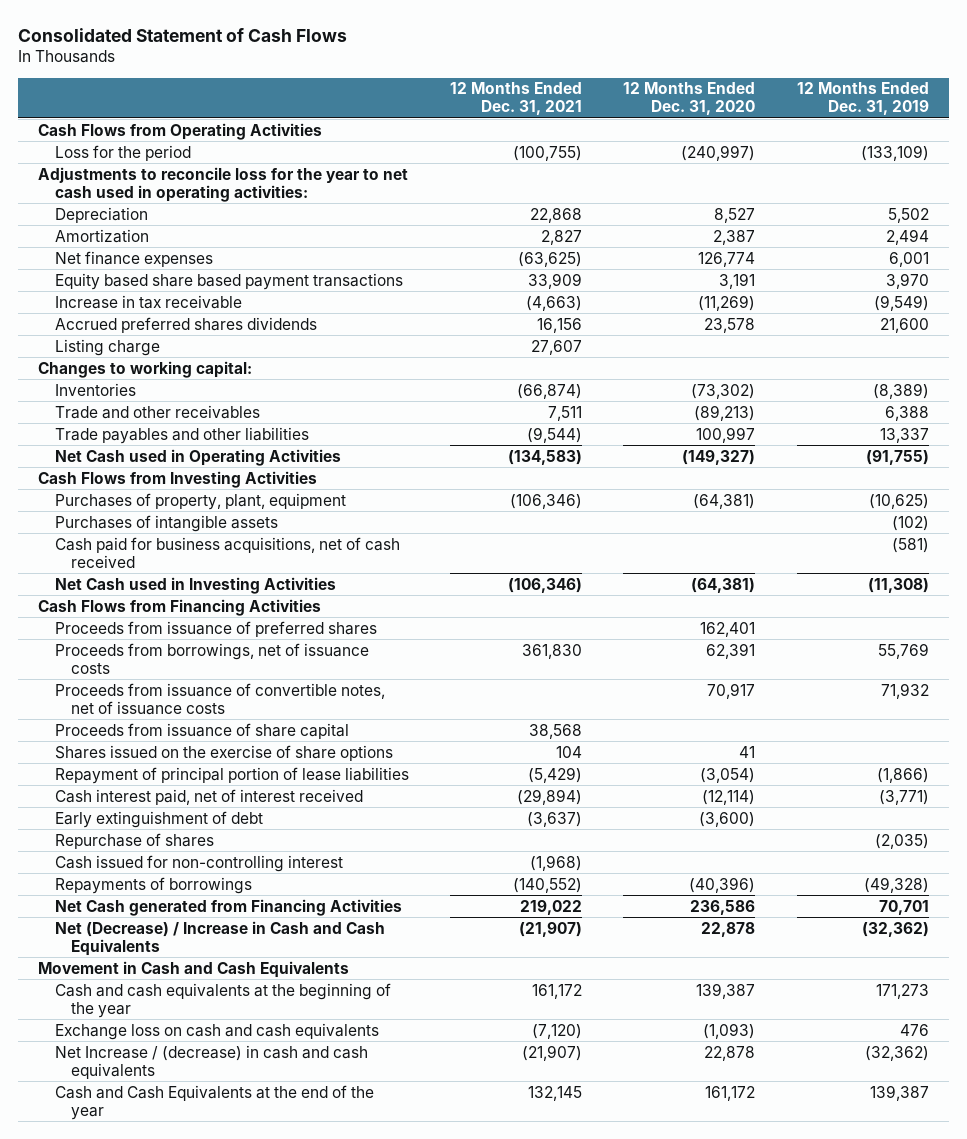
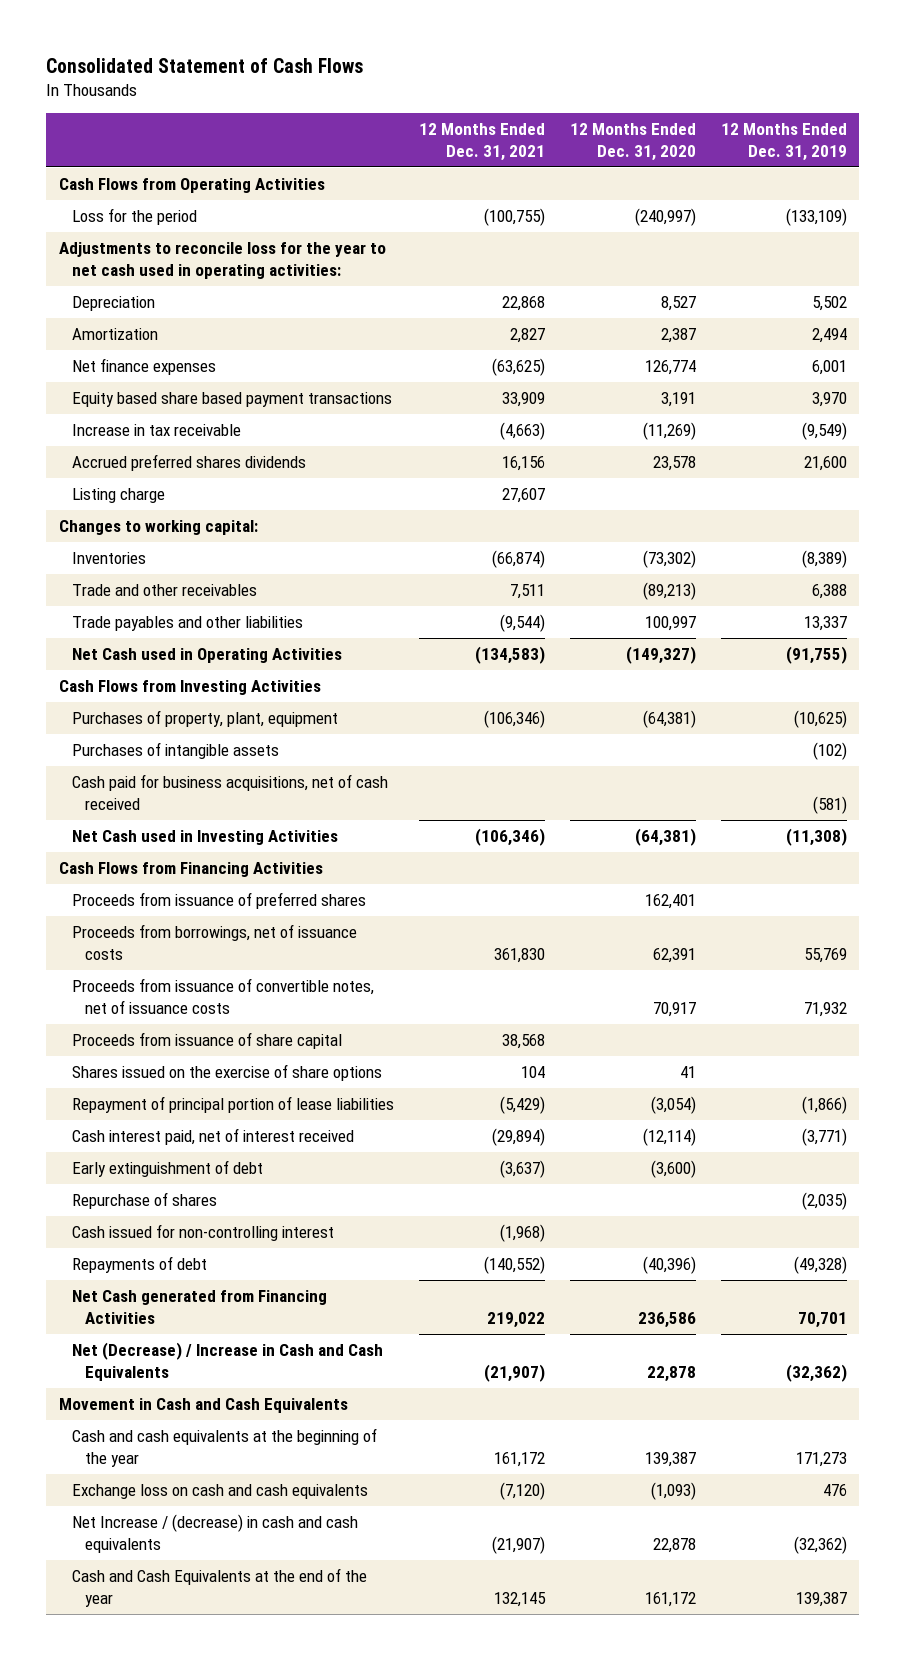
[54,876,252,894] Repayments of borrowings -> [71,1256,207,1274] Repayments of debt

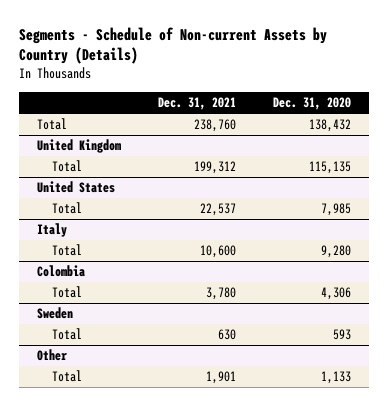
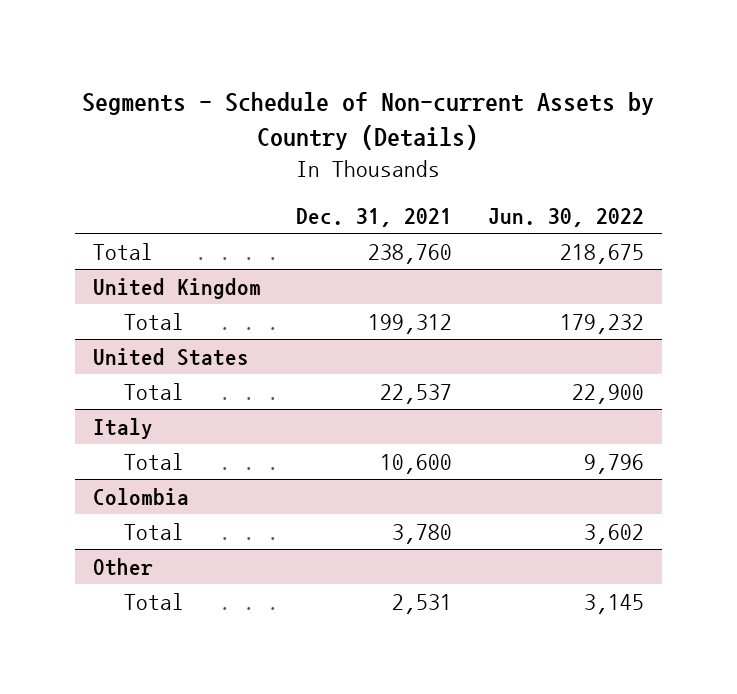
[272,96,351,110] Dec. 31, 2020 -> none
none -> [487,207,644,227] Jun. 30, 2022
[37,307,74,320] Sweden -> none
[51,328,82,341] Total -> none
[205,371,236,385] 1,901 -> [392,593,453,614] 2,531

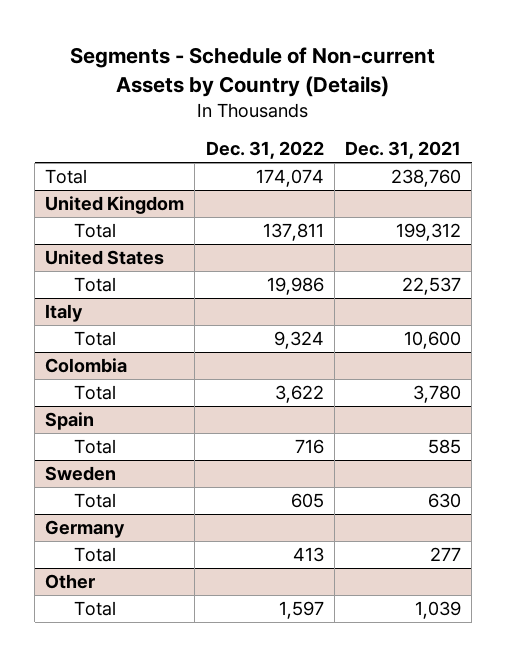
[487,207,644,227] Jun. 30, 2022 -> none
none -> [205,141,324,160] Dec. 31, 2022
none -> [45,412,95,431] Spain
none -> [74,439,117,455] Total
none -> [45,466,117,482] Sweden
none -> [74,493,117,509] Total
none -> [45,520,126,539] Germany
none -> [74,547,117,563] Total
[392,593,453,614] 2,531 -> [414,601,461,620] 1,039

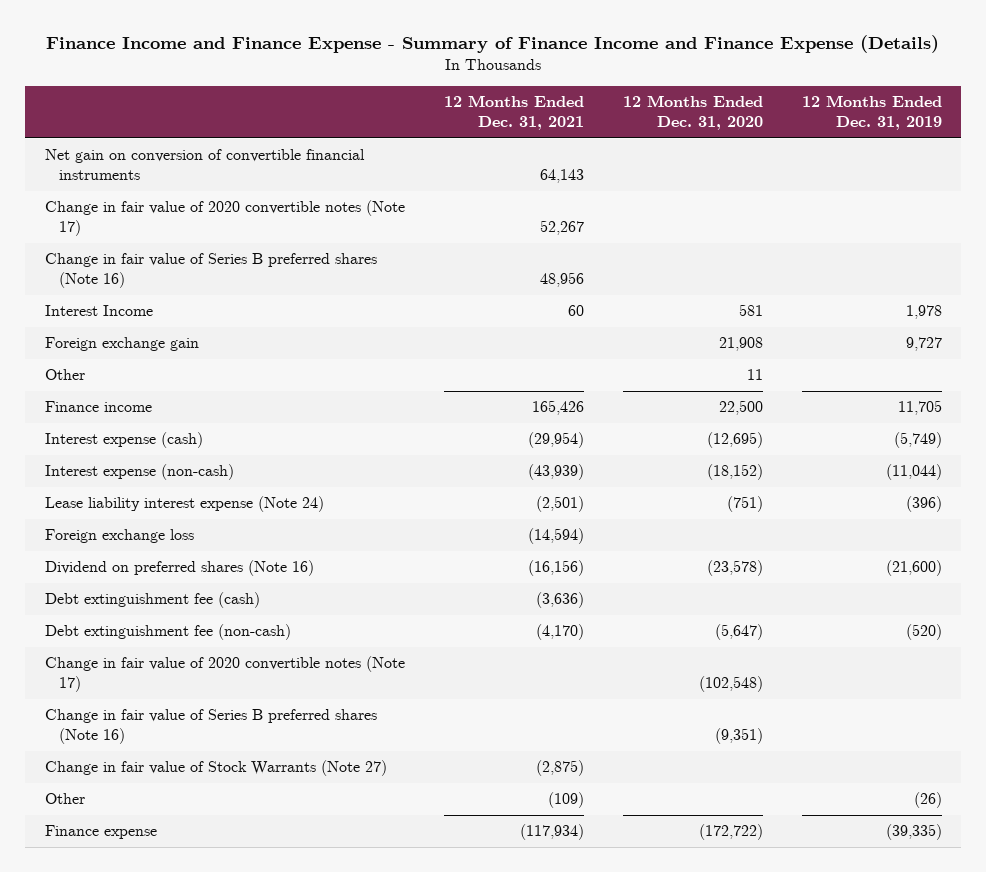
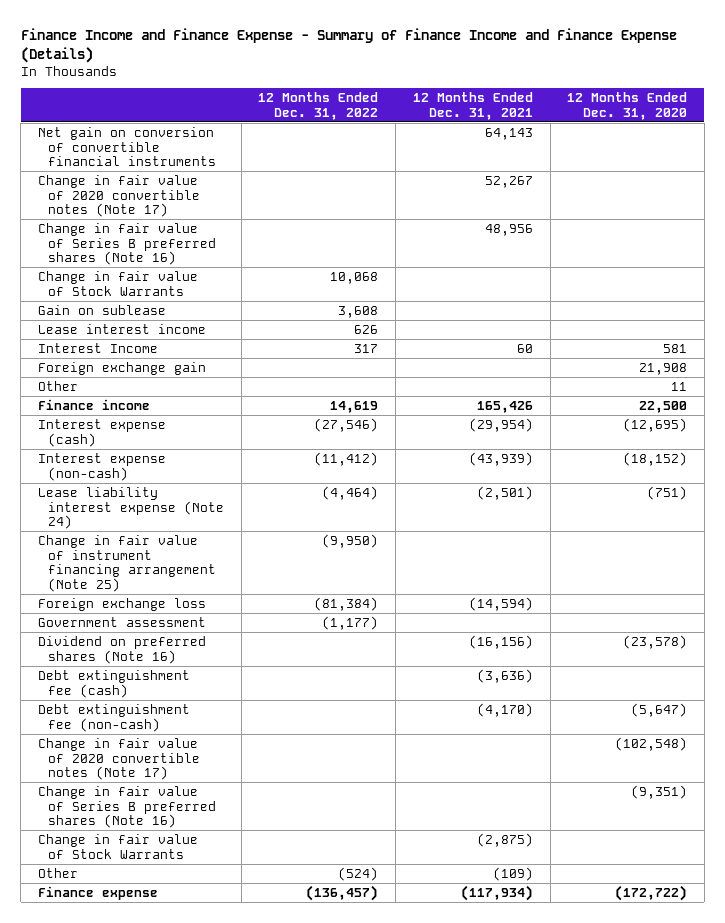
[801,94,942,130] 12 Months Ended Dec. 31, 2019 -> none
none -> [258,91,379,120] 12 Months Ended Dec. 31, 2022
none -> [37,270,198,296] Change in fair value of Stock Warrants
none -> [37,304,166,315] Gain on sublease
none -> [37,323,206,334] Lease interest income
none -> [37,534,217,593] Change in fair value of instrument financing arrangement (Note 25)
none -> [37,616,206,627] Government assessment
[44,760,387,777] Change in fair value of Stock Warrants (Note 27) -> [37,833,198,859] Change in fair value of Stock Warrants

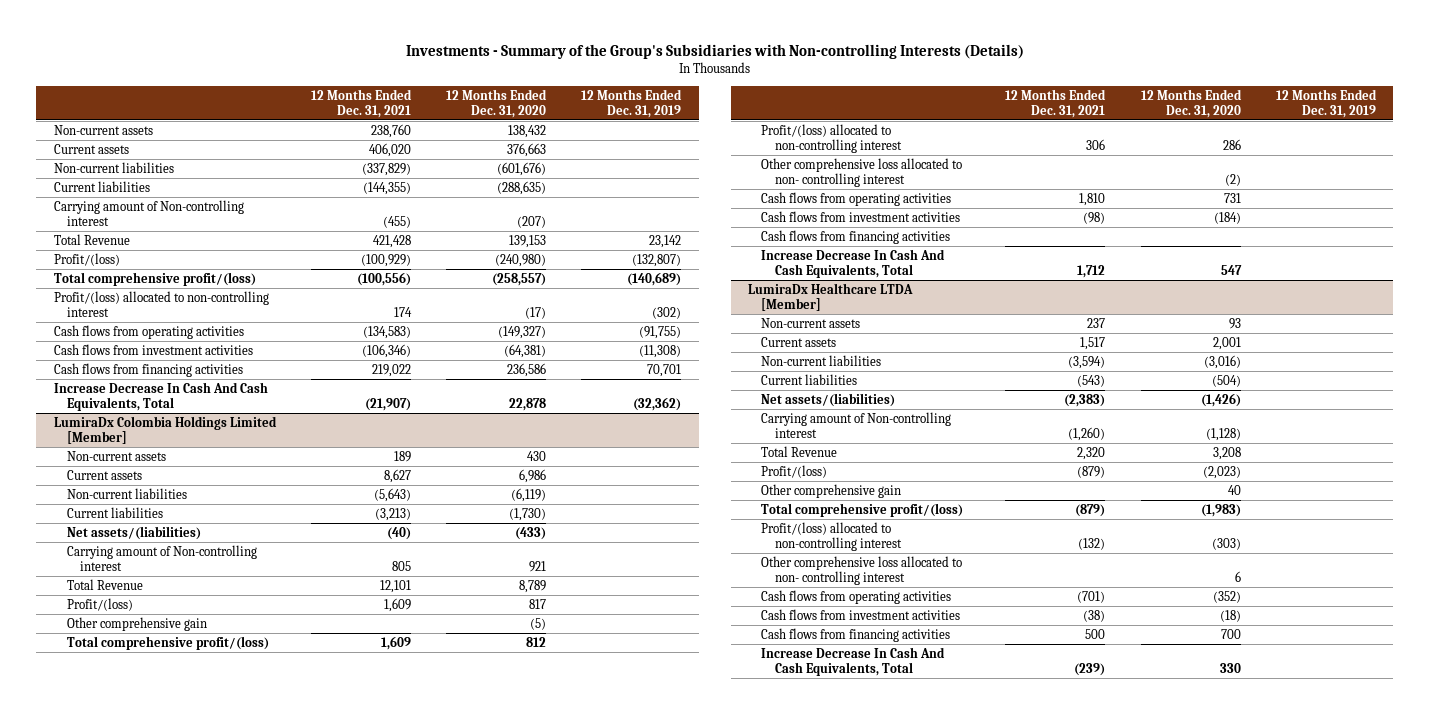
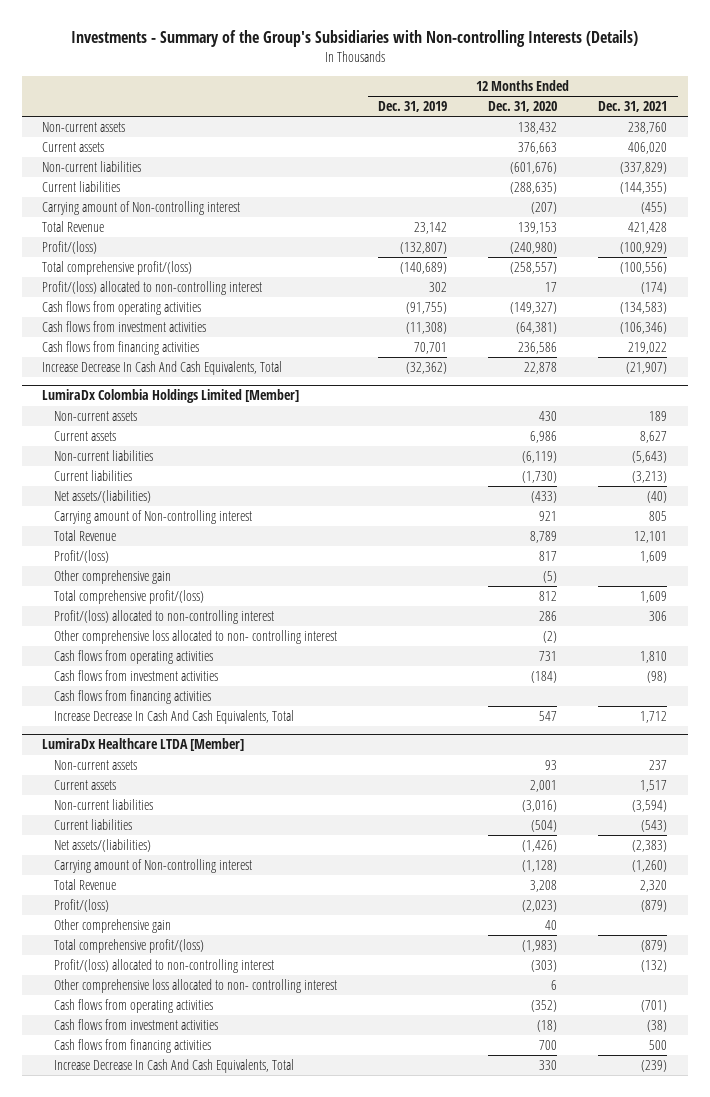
[394,306,413,317] 174 -> [641,282,668,295] (174)
[525,306,547,319] (17) -> [545,282,558,293] 17
[652,306,682,319] (302) -> [429,282,448,293] 302

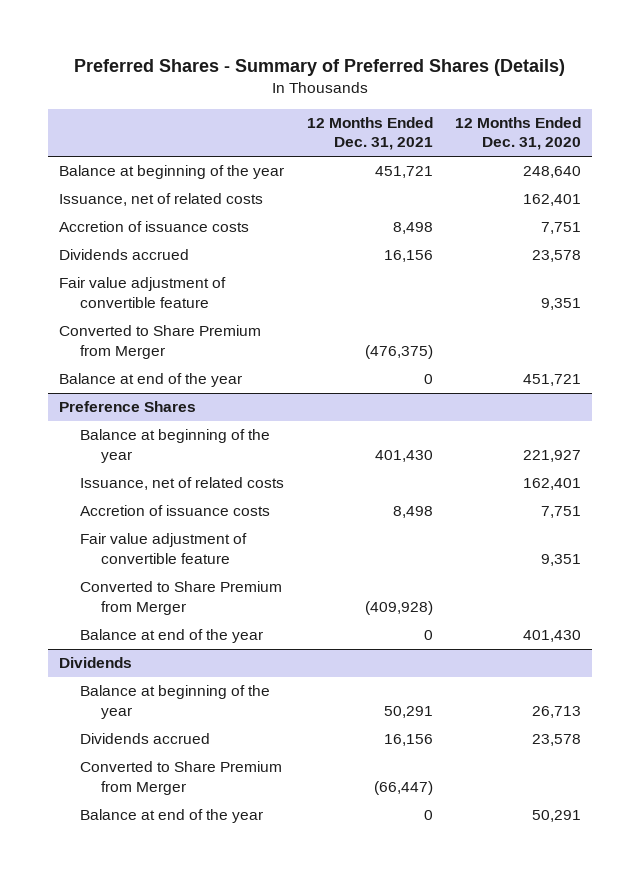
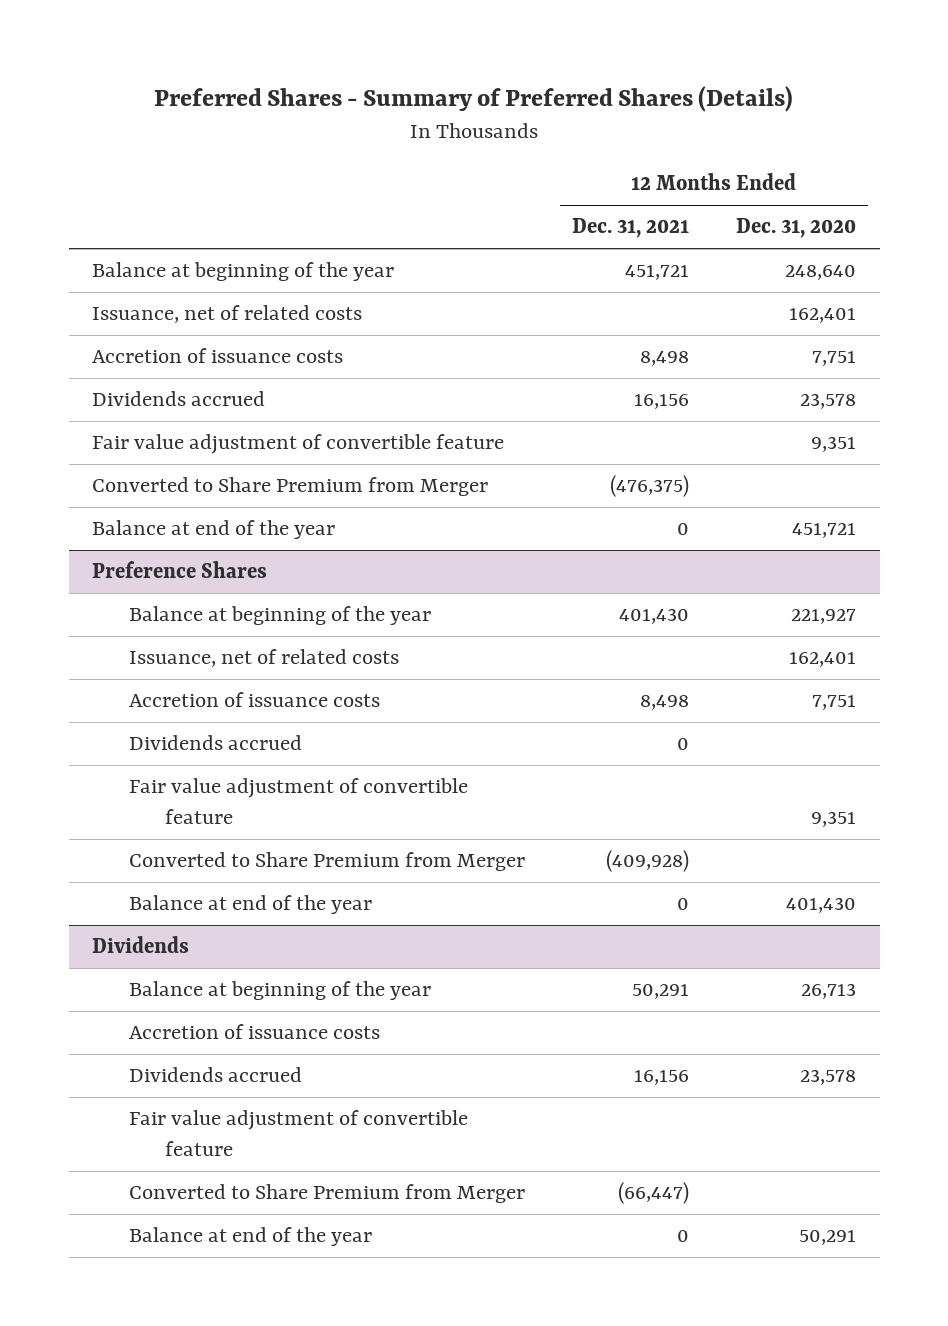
none -> [128,735,302,751] Dividends accrued
none -> [128,1024,380,1040] Accretion of issuance costs
none -> [128,1110,468,1156] Fair value adjustment of convertible feature

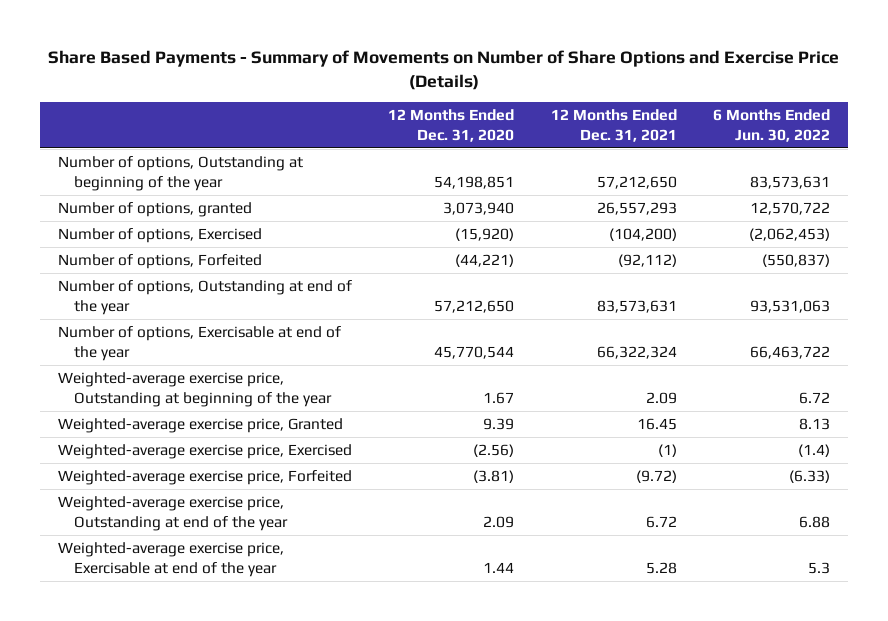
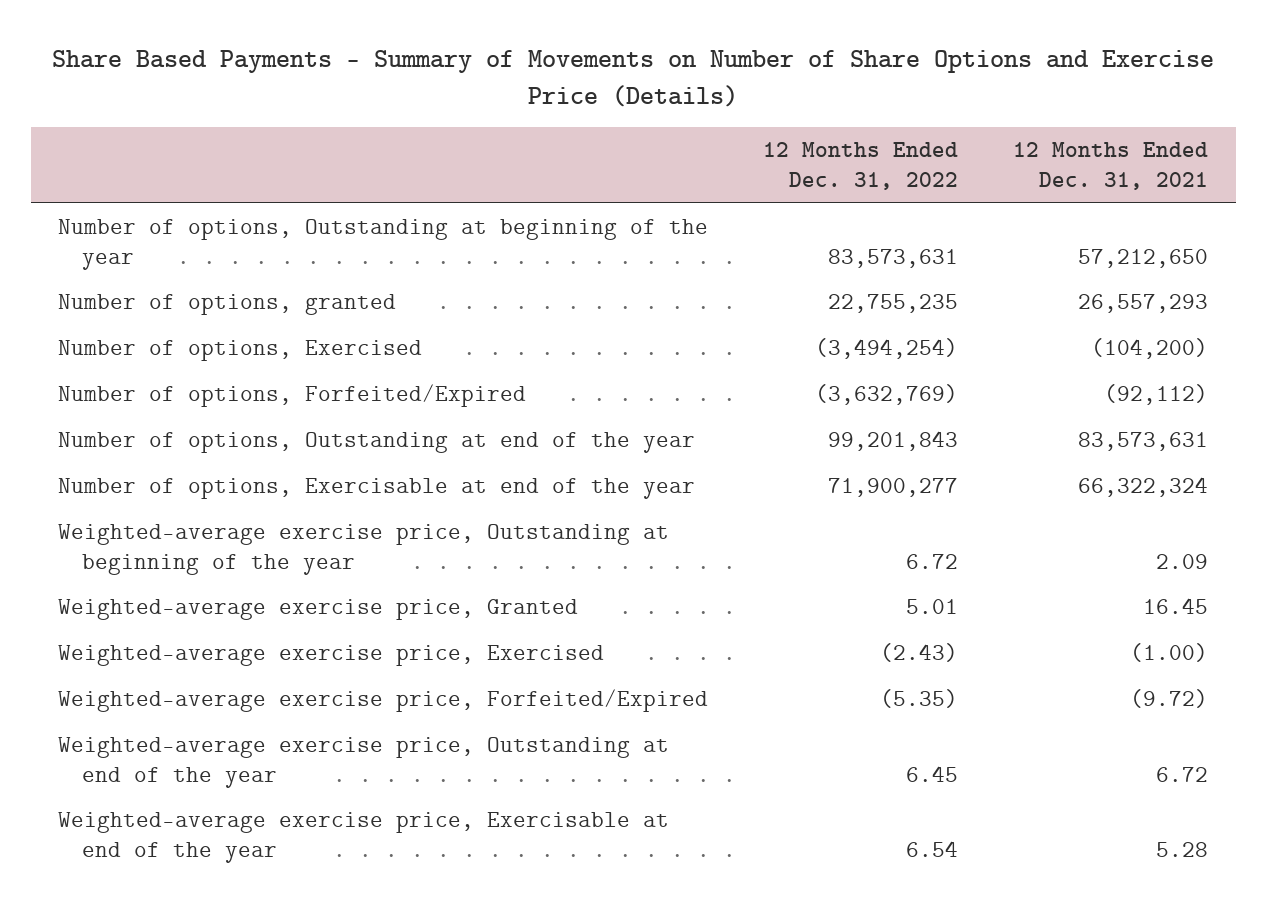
[388,109,515,142] 12 Months Ended Dec. 31, 2020 -> none
[713,109,831,142] 6 Months Ended Jun. 30, 2022 -> none
none -> [763,142,959,191] 12 Months Ended Dec. 31, 2022
[57,254,262,270] Number of options, Forfeited -> [58,384,527,408] Number of options, Forfeited/Expired
[657,444,677,458] (1) -> [1130,643,1209,663] (1.00)
[57,470,352,486] Weighted-average exercise price, Forfeited -> [58,689,709,713] Weighted-average exercise price, Forfeited/Expired

